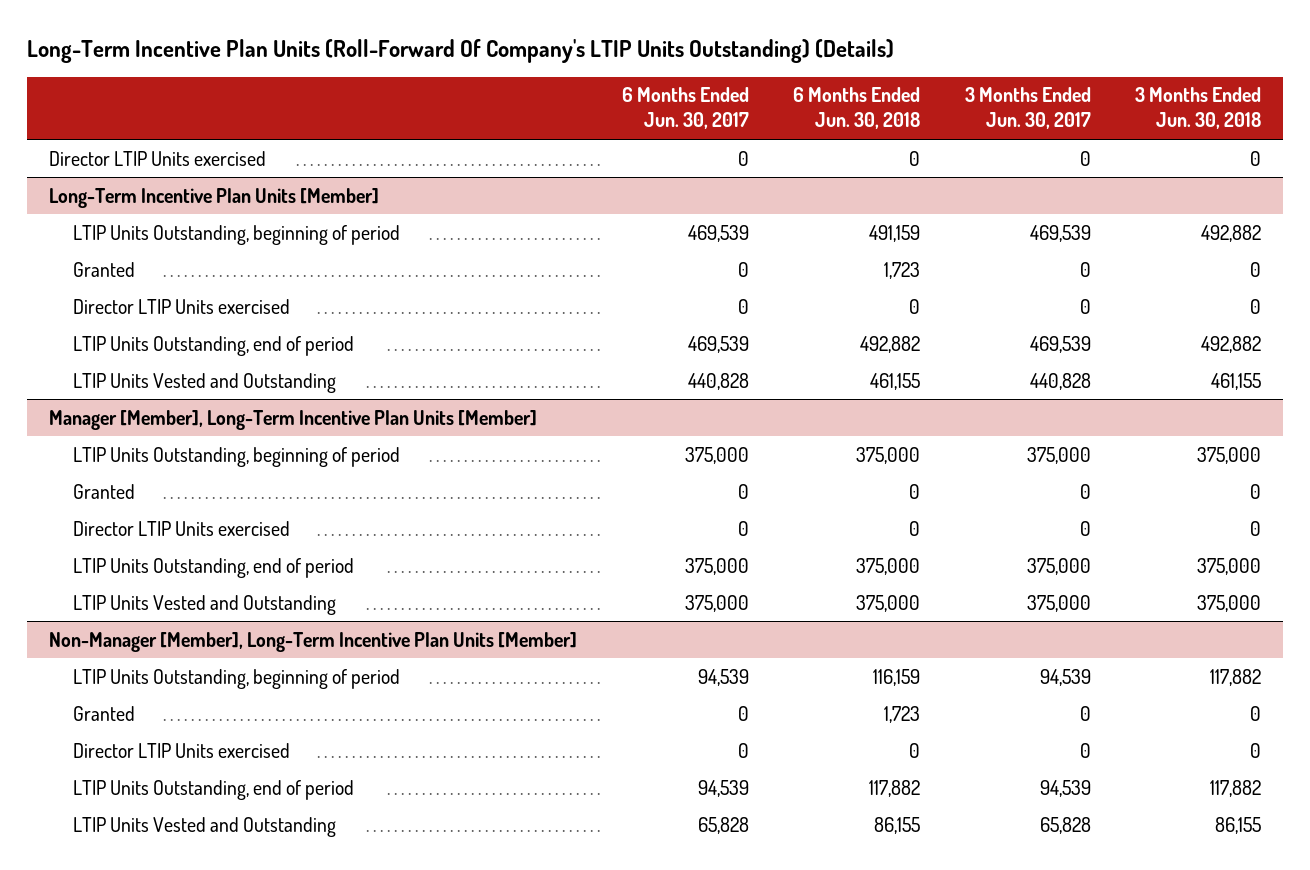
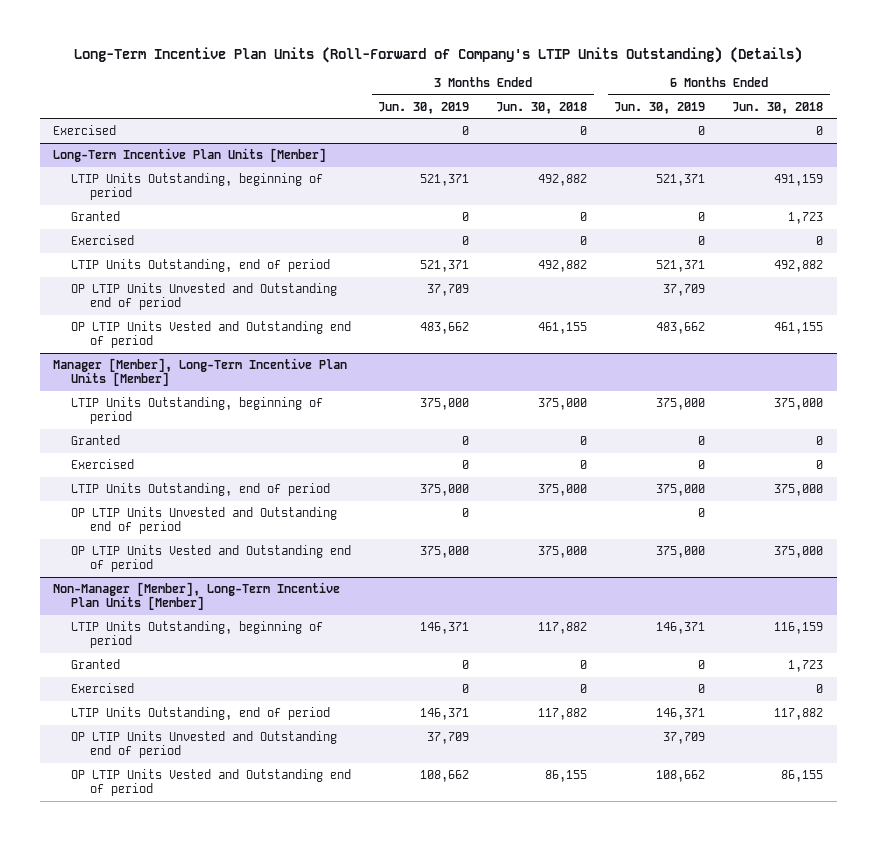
[27,39,895,64] Long-Term Incentive Plan Units (Roll-Forward Of Company's LTIP Units Outstanding) (Details) -> [74,46,803,63] Long-Term Incentive Plan Units (Roll-Forward of Company's LTIP Units Outstanding) (Details)
[621,87,749,130] 6 Months Ended Jun. 30, 2017 -> none
[964,87,1091,130] 3 Months Ended Jun. 30, 2017 -> none
none -> [378,101,470,114] Jun. 30, 2019
none -> [614,101,706,114] Jun. 30, 2019
[49,150,267,166] Director LTIP Units exercised -> [53,125,117,136] Exercised
[73,298,291,314] Director LTIP Units exercised -> [71,235,135,246] Exercised
none -> [71,283,338,311] OP LTIP Units Unvested and Outstanding end of period
[73,372,337,393] LTIP Units Vested and Outstanding -> [71,321,352,349] OP LTIP Units Vested and Outstanding end of period
[73,520,291,536] Director LTIP Units exercised -> [71,459,135,470] Exercised
none -> [71,507,338,535] OP LTIP Units Unvested and Outstanding end of period
[73,594,337,615] LTIP Units Vested and Outstanding -> [71,545,352,573] OP LTIP Units Vested and Outstanding end of period
[73,742,291,758] Director LTIP Units exercised -> [71,683,135,694] Exercised
none -> [71,731,338,759] OP LTIP Units Unvested and Outstanding end of period
[73,816,337,837] LTIP Units Vested and Outstanding -> [71,769,352,797] OP LTIP Units Vested and Outstanding end of period

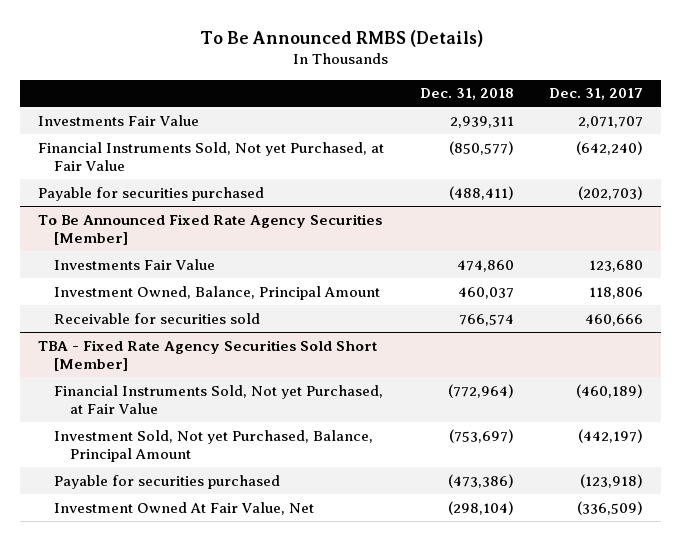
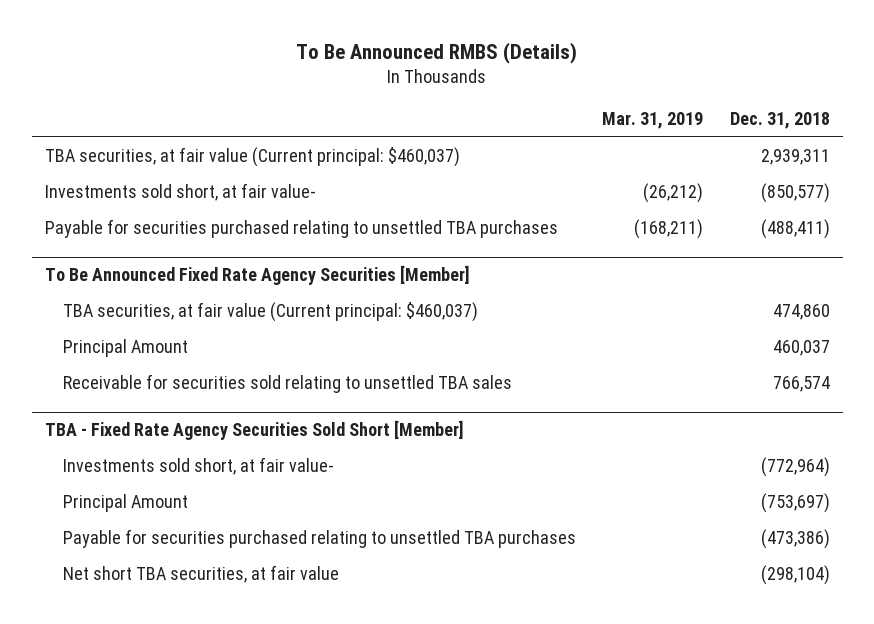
[549,88,644,101] Dec. 31, 2017 -> none
none -> [602,112,704,130] Mar. 31, 2019
[38,114,200,126] Investments Fair Value -> [44,147,460,168] TBA securities, at fair value (Current principal: $460,037)
[38,141,385,172] Financial Instruments Sold, Not yet Purchased, at Fair Value -> [44,183,316,202] Investments sold short, at fair value-
[38,186,265,201] Payable for securities purchased -> [44,219,558,239] Payable for securities purchased relating to unsettled TBA purchases
[53,258,215,270] Investments Fair Value -> [62,302,478,323] TBA securities, at fair value (Current principal: $460,037)
[53,285,380,300] Investment Owned, Balance, Principal Amount -> [62,339,188,358] Principal Amount
[53,312,260,324] Receivable for securities sold -> [62,374,512,394] Receivable for securities sold relating to unsettled TBA sales
[53,384,383,415] Financial Instruments Sold, Not yet Purchased, at Fair Value -> [62,457,334,476] Investments sold short, at fair value-
[53,429,373,463] Investment Sold, Not yet Purchased, Balance, Principal Amount -> [62,494,188,513] Principal Amount
[53,474,280,489] Payable for securities purchased -> [62,529,576,549] Payable for securities purchased relating to unsettled TBA purchases
[53,501,314,515] Investment Owned At Fair Value, Net -> [62,565,339,584] Net short TBA securities, at fair value

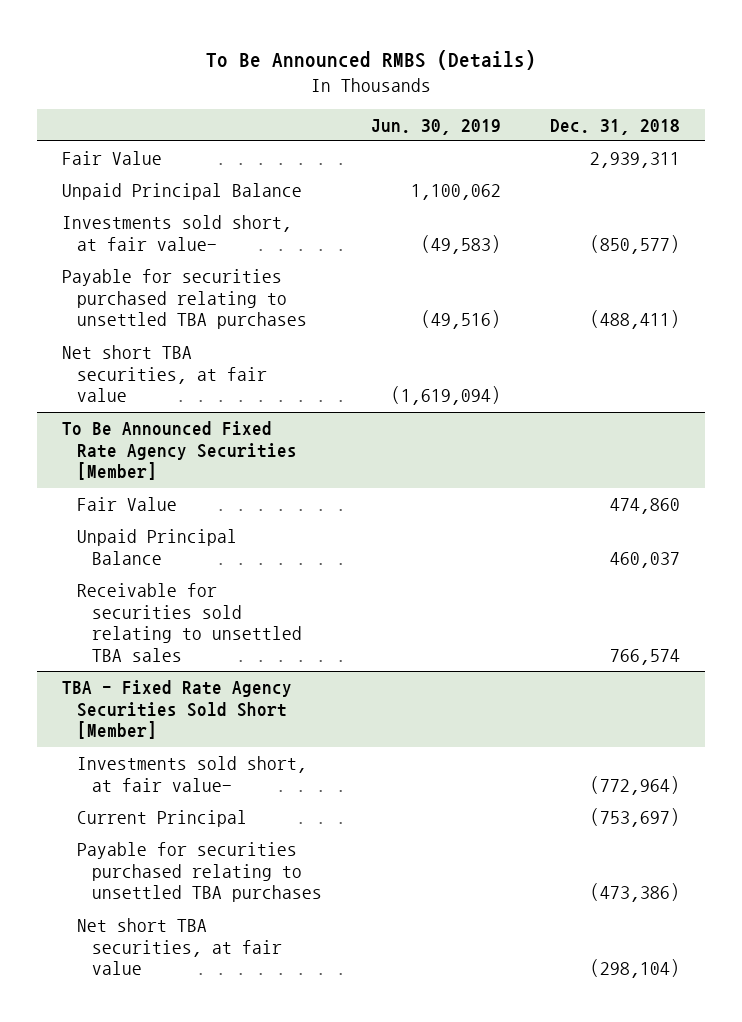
[602,112,704,130] Mar. 31, 2019 -> none
none -> [370,118,501,135] Jun. 30, 2019
[44,147,460,168] TBA securities, at fair value (Current principal: $460,037) -> [61,150,162,165] Fair Value
none -> [61,182,302,200] Unpaid Principal Balance
none -> [61,344,267,403] Net short TBA securities, at fair value
[62,302,478,323] TBA securities, at fair value (Current principal: $460,037) -> [76,496,177,511] Fair Value
[62,339,188,358] Principal Amount -> [76,528,237,565] Unpaid Principal Balance
[62,494,188,513] Principal Amount -> [76,809,247,827] Current Principal

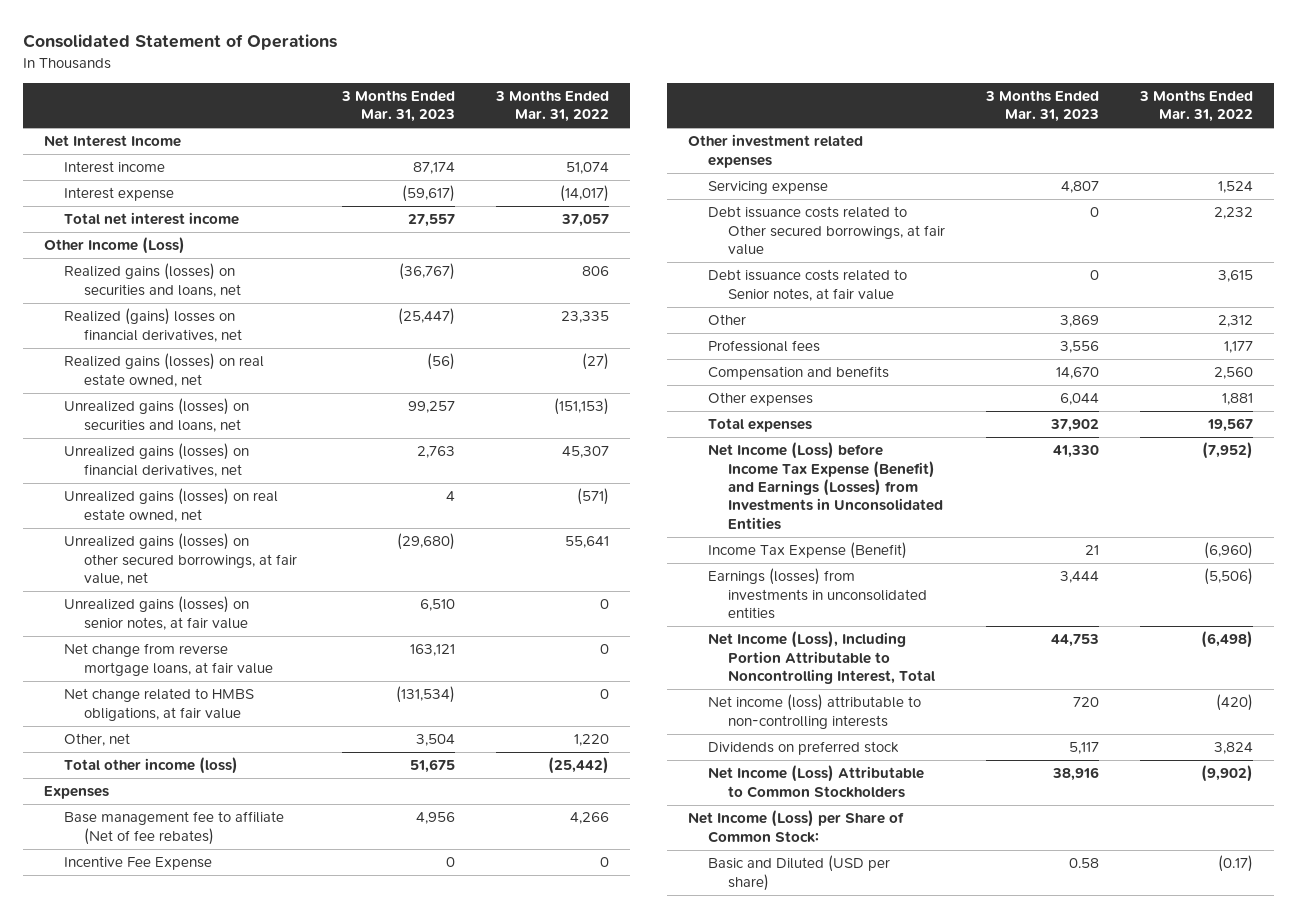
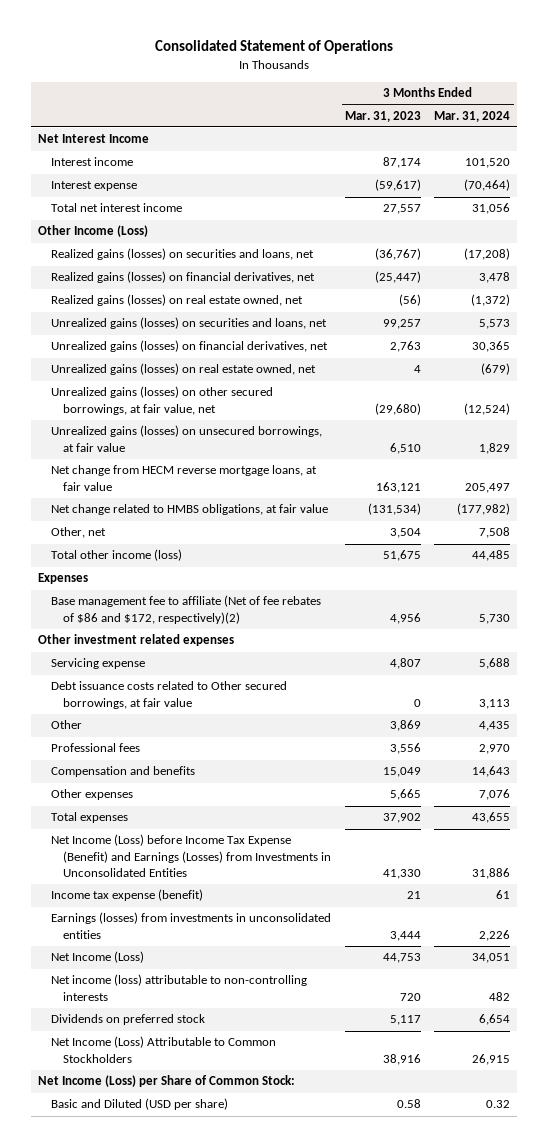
[494,90,609,123] 3 Months Ended Mar. 31, 2022 -> none
none -> [434,110,511,122] Mar. 31, 2024
[63,308,242,342] Realized (gains) losses on financial derivatives, net -> [50,271,315,284] Realized gains (losses) on financial derivatives, net
[63,596,249,630] Unrealized gains (losses) on senior notes, at fair value -> [50,425,322,452] Unrealized gains (losses) on unsecured borrowings, at fair value
[63,643,273,676] Net change from reverse mortgage loans, at fair value -> [50,465,317,491] Net change from HECM reverse mortgage loans, at fair value
[63,856,212,871] Incentive Fee Expense -> none
[63,811,284,845] Base management fee to affiliate (Net of fee rebates) -> [50,595,321,624] Base management fee to affiliate (Net of fee rebates of $86 and $172, respectively)(2)
[707,269,907,301] Debt issuance costs related to Senior notes, at fair value -> none
[1055,367,1099,380] 14,670 -> [382,767,421,778] 15,049
[1059,393,1099,406] 6,044 -> [389,789,421,801] 5,665
[707,542,907,560] Income Tax Expense (Benefit) -> [50,889,203,902] Income tax expense (benefit)
[707,631,935,685] Net Income (Loss), Including Portion Attributable to Noncontrolling Interest, Total -> [50,951,144,964] Net Income (Loss)

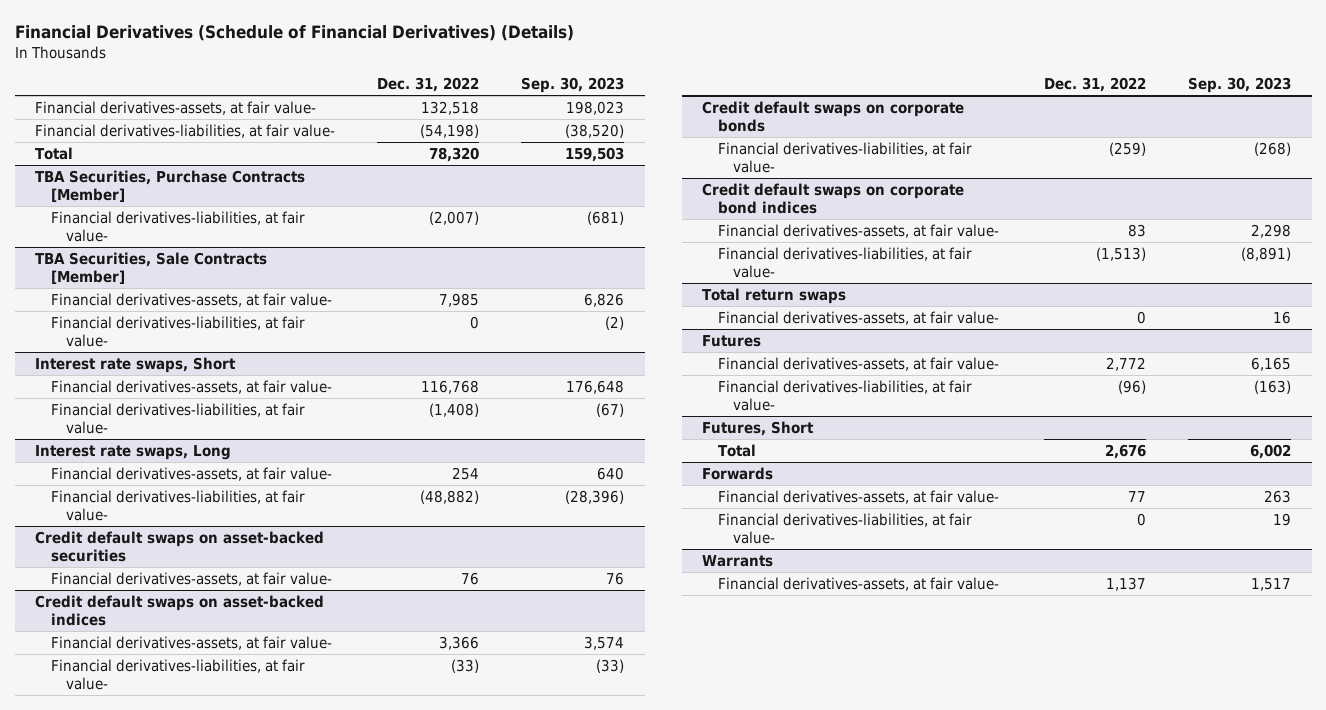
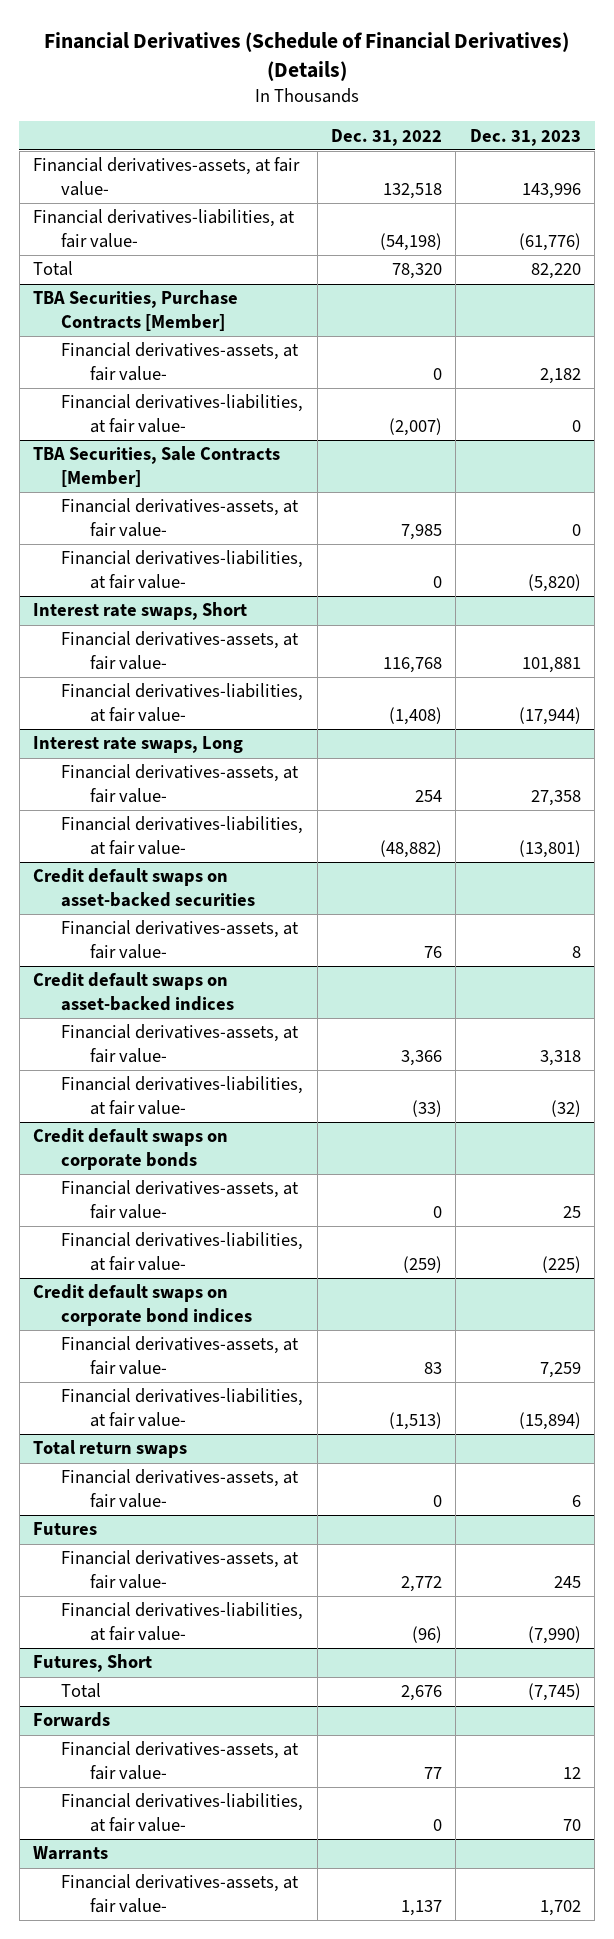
[520,77,624,94] Sep. 30, 2023 -> none
none -> [469,128,581,146] Dec. 31, 2023
none -> [61,342,300,381] Financial derivatives-assets, at fair value-
none -> [61,1180,300,1219] Financial derivatives-assets, at fair value-

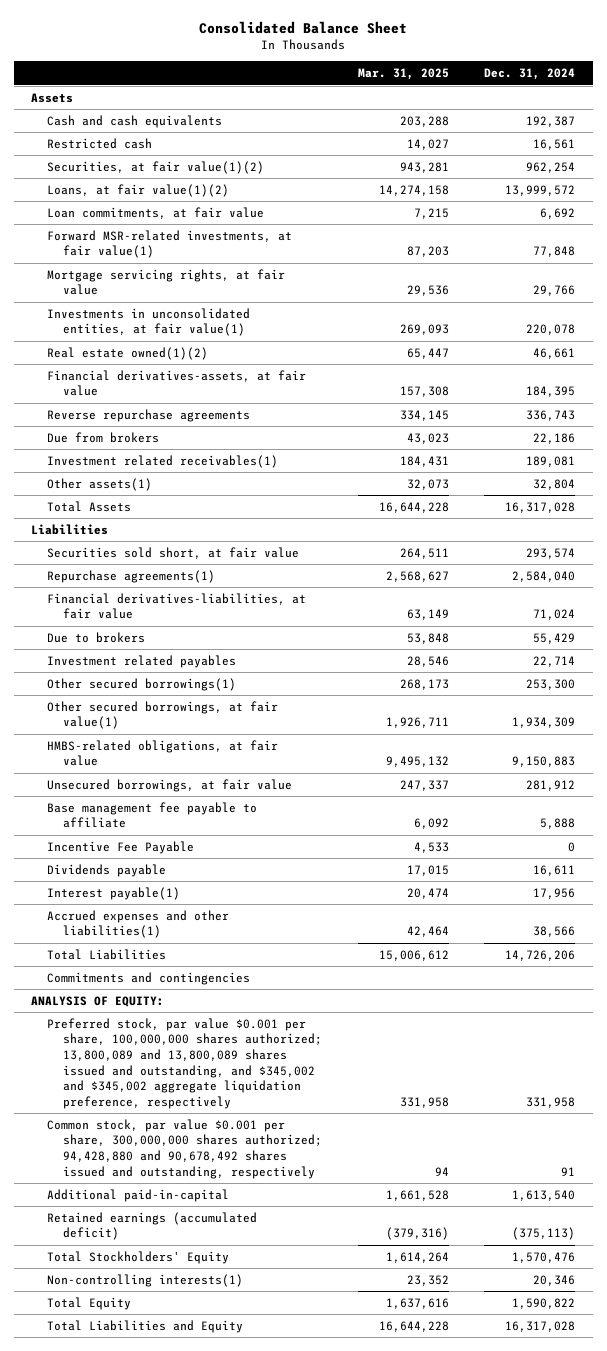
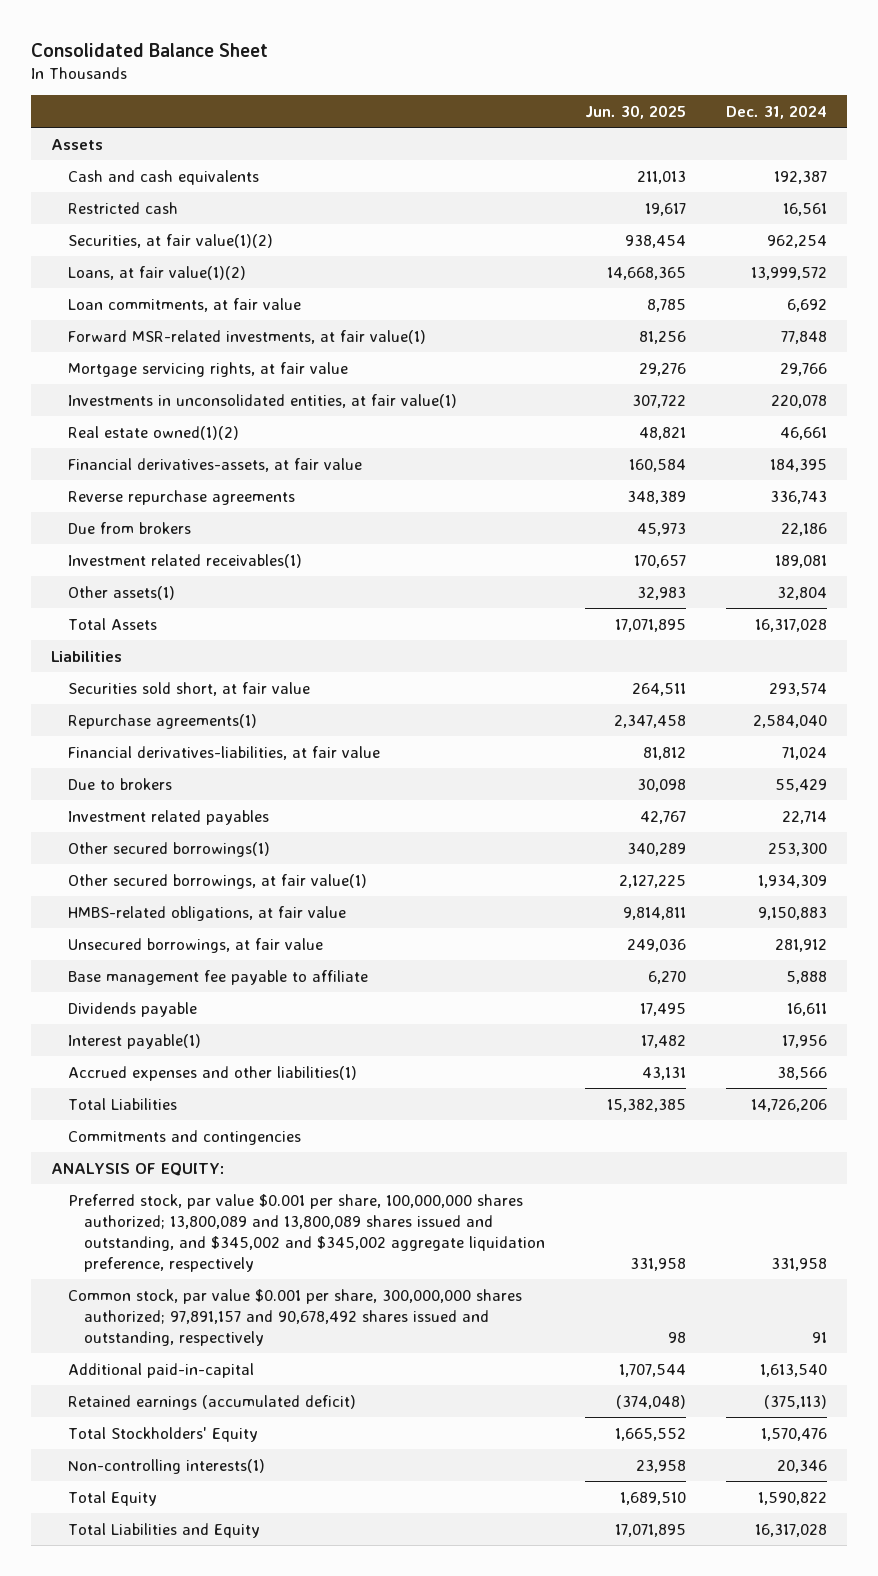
[357,68,449,81] Mar. 31, 2025 -> none
none -> [584,104,686,119] Jun. 30, 2025
[47,840,195,854] Incentive Fee Payable -> none
[47,1118,322,1179] Common stock, par value $0.001 per share, 300,000,000 shares authorized; 94,428,880 and 90,678,492 shares issued and outstanding, respectively -> [67,1288,522,1346] Common stock, par value $0.001 per share, 300,000,000 shares authorized; 97,891,157 and 90,678,492 shares issued and outstanding, respectively

